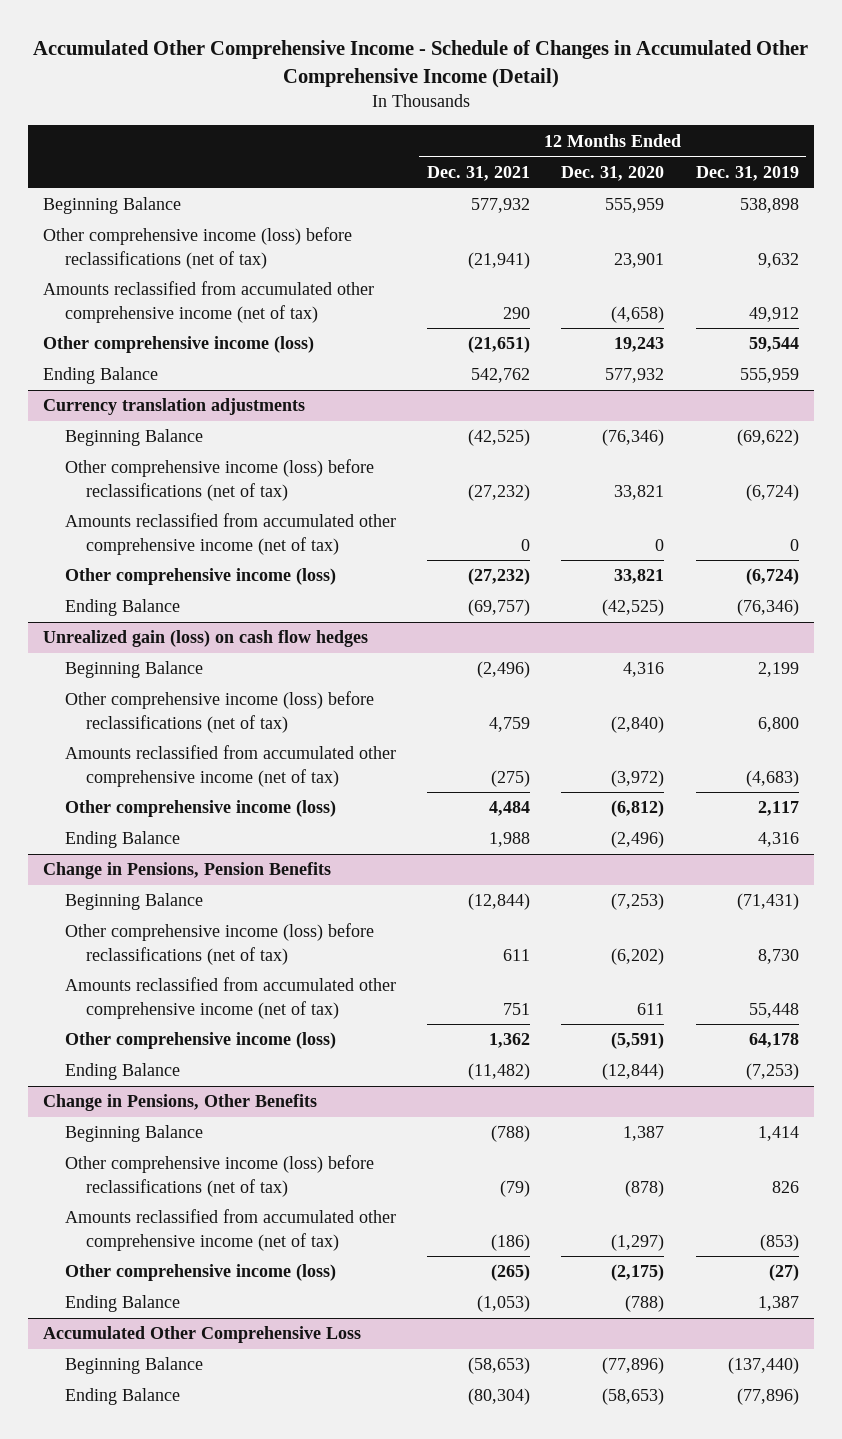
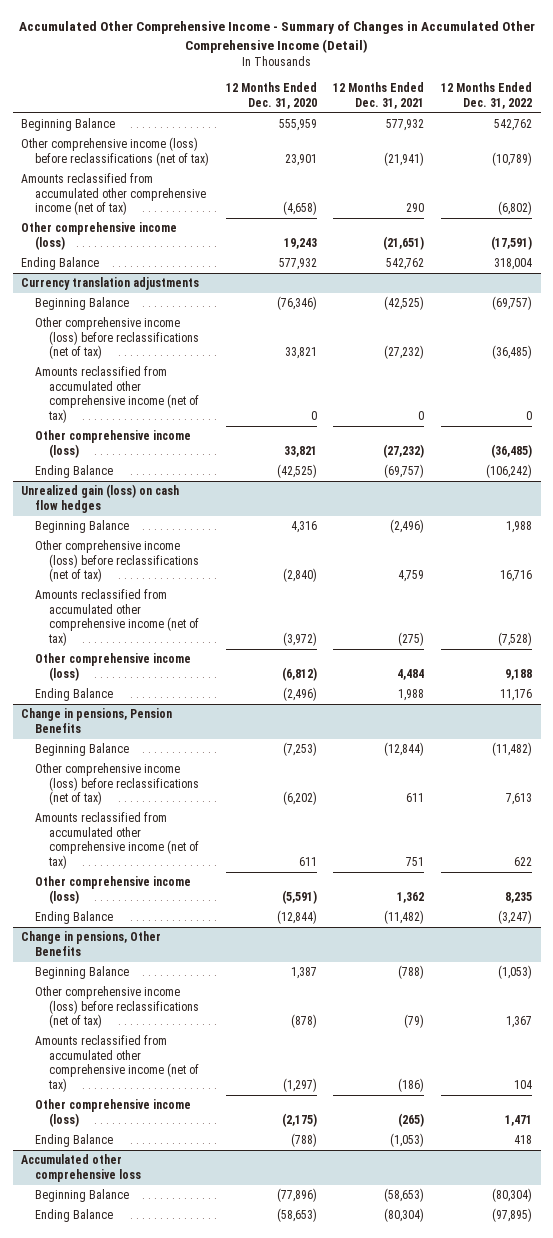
[32,40,808,89] Accumulated Other Comprehensive Income - Schedule of Changes in Accumulated Other Comprehensive Income (Detail) -> [18,21,535,53] Accumulated Other Comprehensive Income - Summary of Changes in Accumulated Other Comprehensive Income (Detail)
[695,166,799,182] Dec. 31, 2019 -> none
none -> [441,82,533,109] 12 Months Ended Dec. 31, 2022
[43,862,332,880] Change in Pensions, Pension Benefits -> [21,708,173,733] Change in pensions, Pension Benefits
[43,1094,318,1112] Change in Pensions, Other Benefits -> [21,931,162,956] Change in pensions, Other Benefits
[43,1326,362,1344] Accumulated Other Comprehensive Loss -> [21,1154,141,1182] Accumulated other comprehensive loss

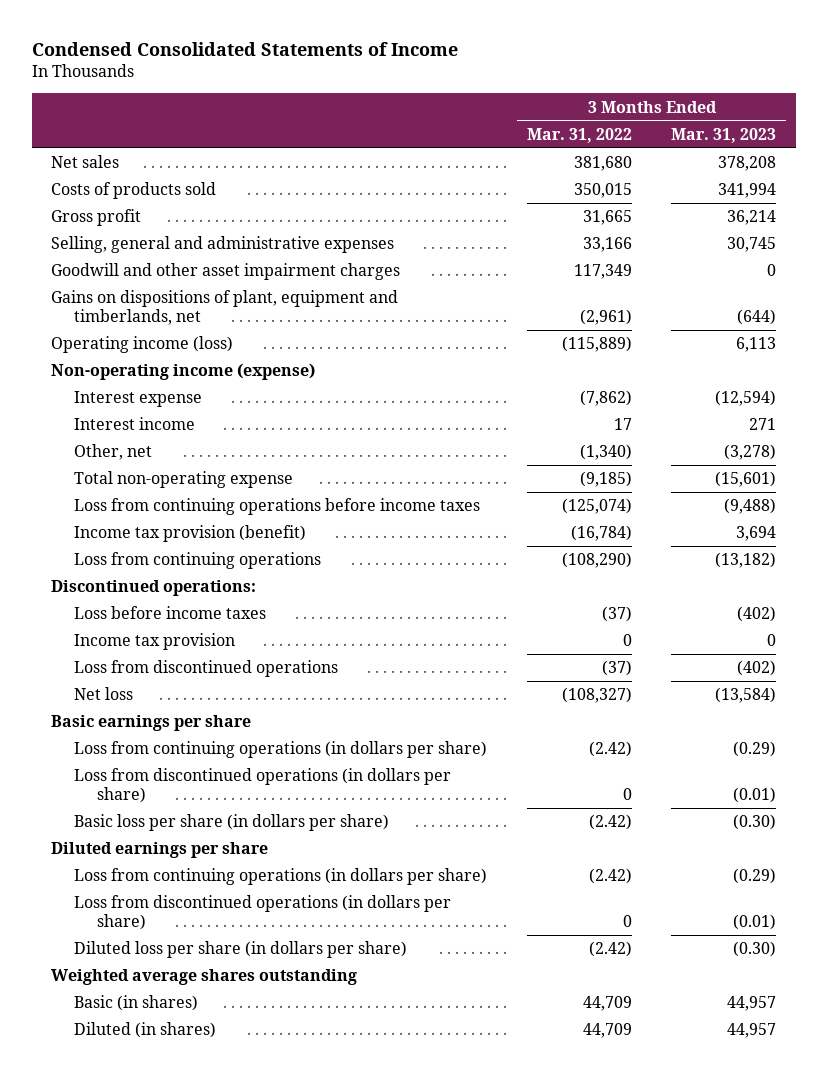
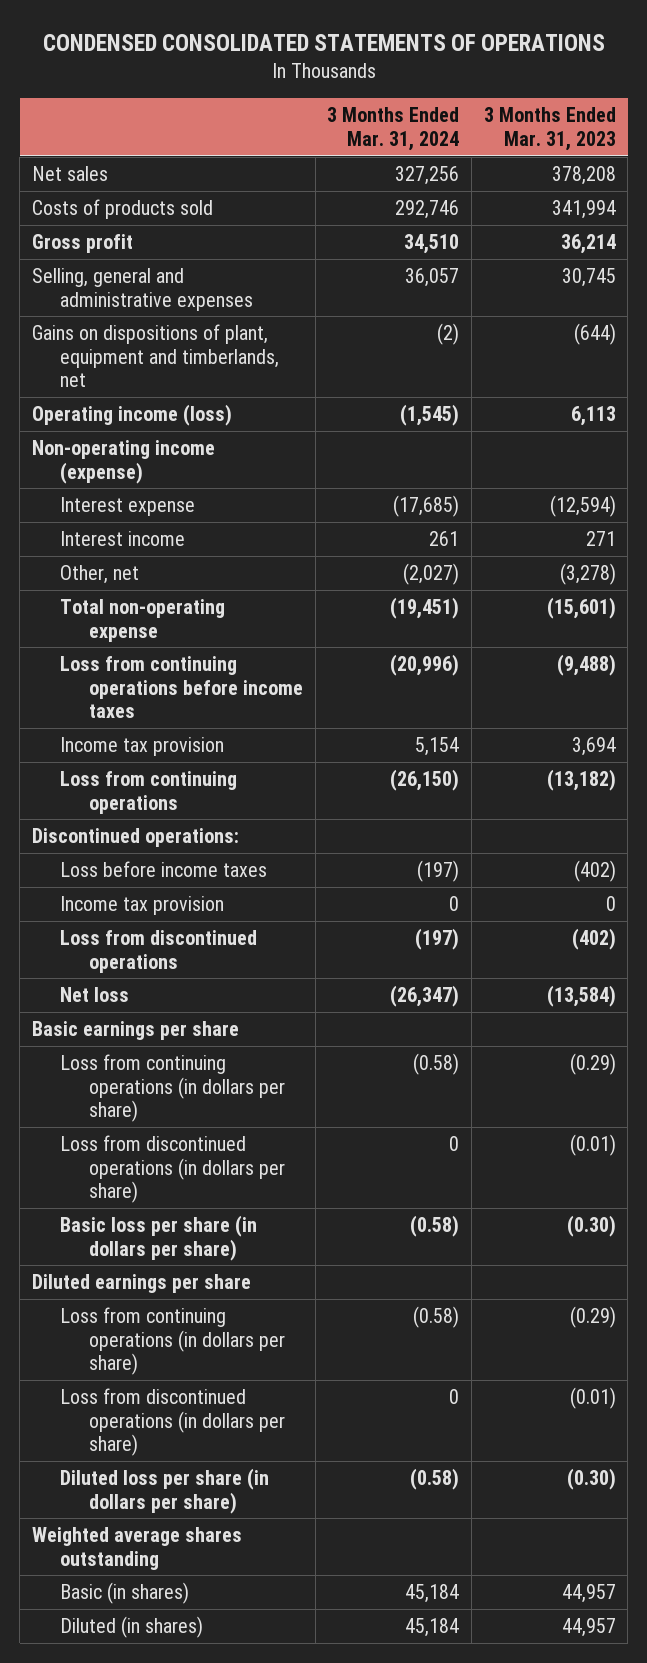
[31,42,458,57] Condensed Consolidated Statements of Income -> [42,33,605,51] CONDENSED CONSOLIDATED STATEMENTS OF OPERATIONS
[526,127,632,143] Mar. 31, 2022 -> none
none -> [327,107,460,151] 3 Months Ended Mar. 31, 2024
[51,263,401,281] Goodwill and other asset impairment charges -> none
[74,525,307,543] Income tax provision (benefit) -> [60,736,225,756] Income tax provision

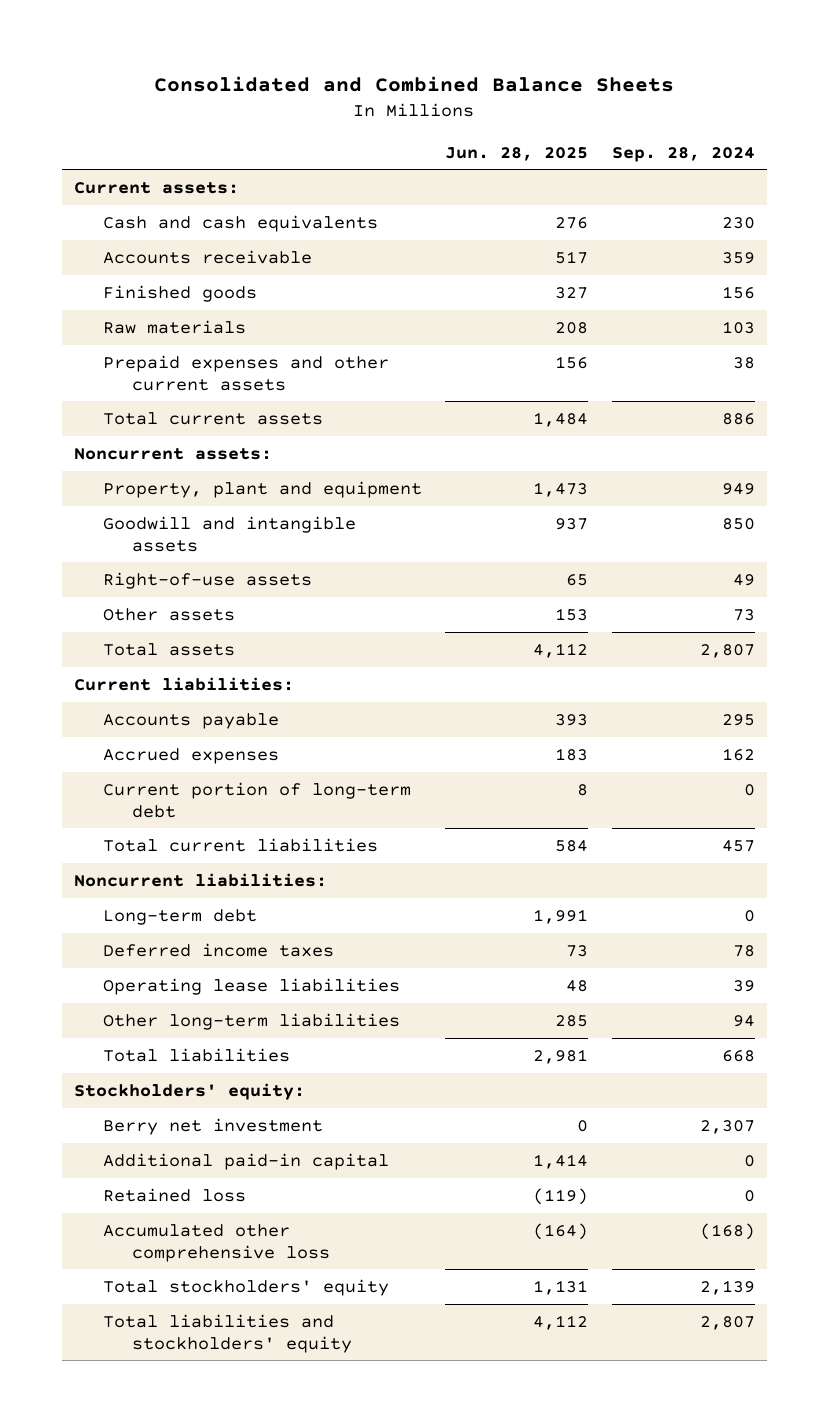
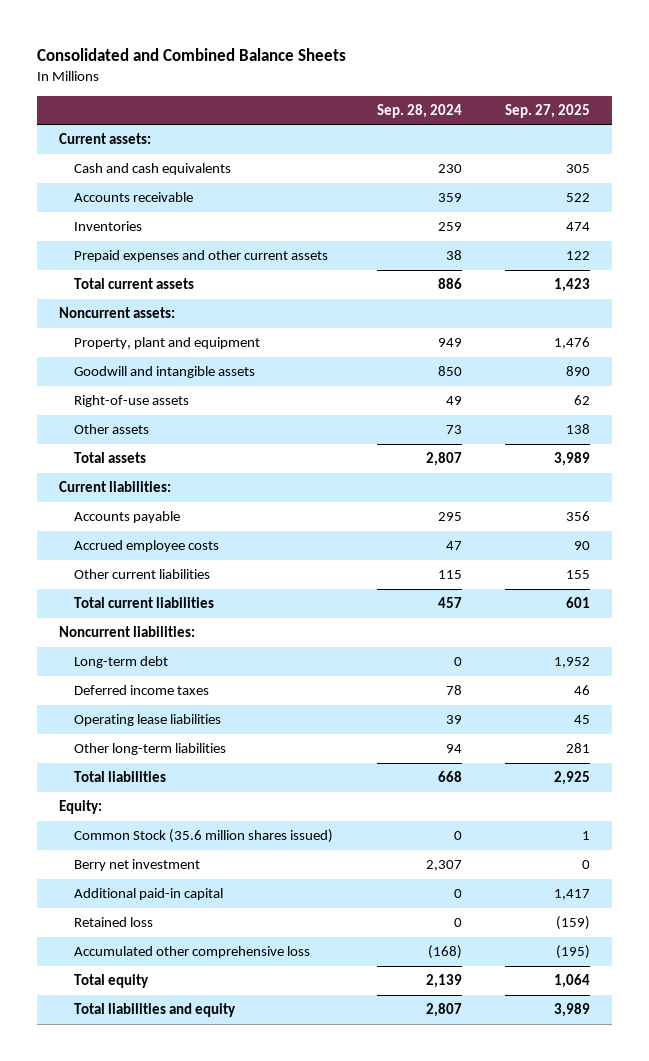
[445,146,589,161] Jun. 28, 2025 -> none
none -> [504,103,590,118] Sep. 27, 2025
[102,284,257,302] Finished goods -> none
[102,319,246,334] Raw materials -> none
none -> [74,221,143,232] Inventories
[102,747,279,764] Accrued expenses -> none
[102,781,411,818] Current portion of long-term debt -> none
none -> [74,540,220,553] Accrued employee costs
none -> [74,569,211,580] Other current liabilities
[73,1082,305,1100] Stockholders' equity: -> [58,800,102,815] Equity:
none -> [74,829,334,844] Common Stock (35.6 million shares issued)
[102,1278,389,1296] Total stockholders' equity -> [74,974,150,989] Total equity
[102,1313,353,1353] Total liabilities and stockholders' equity -> [74,1003,237,1018] Total liabilities and equity

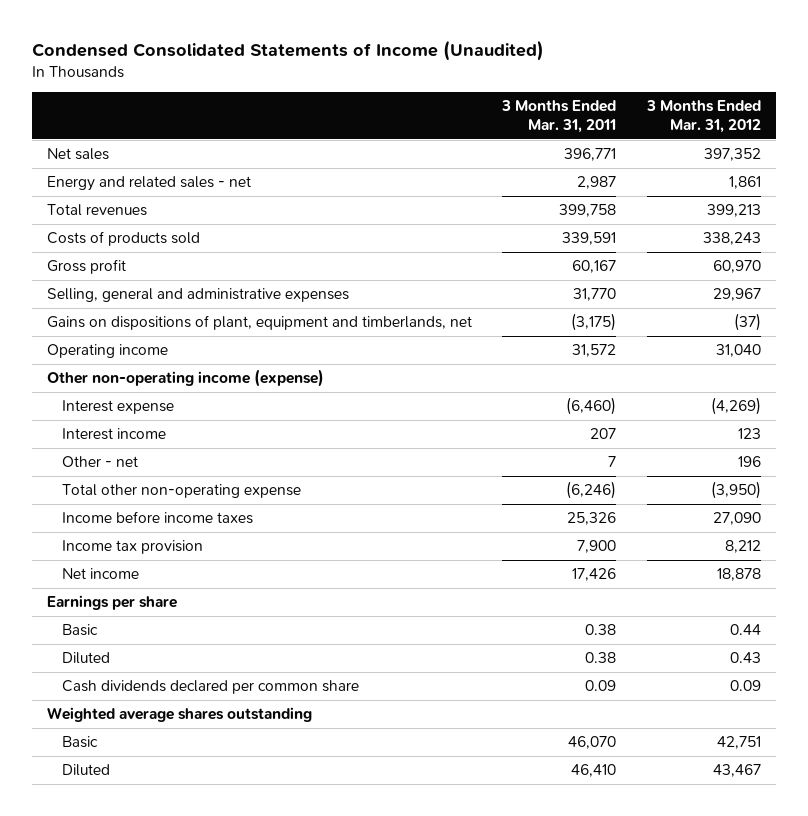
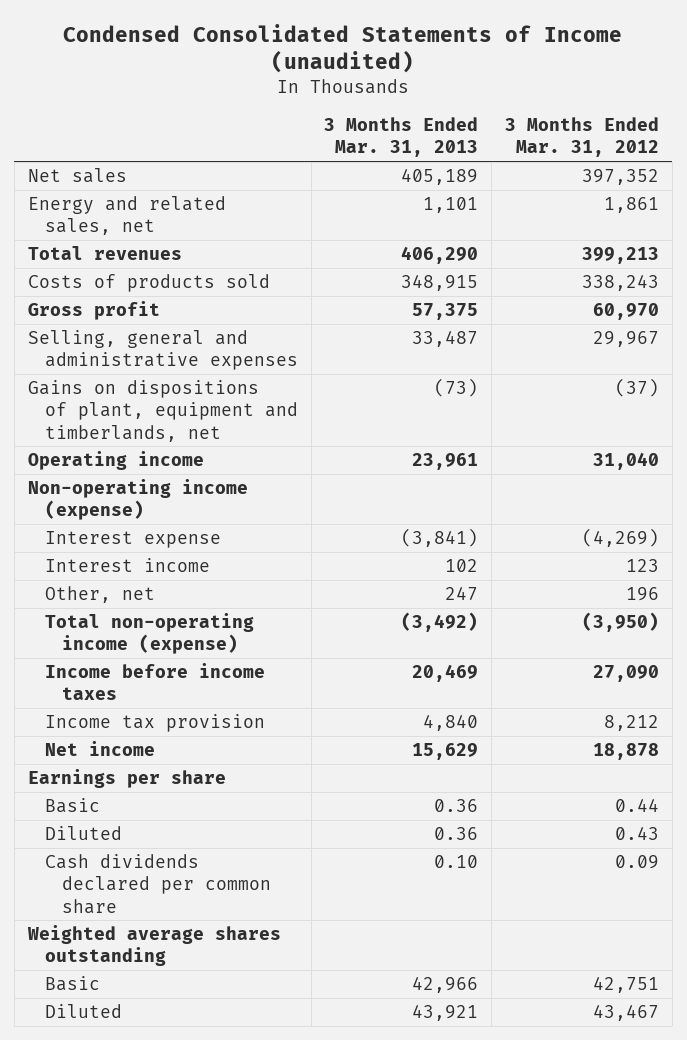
[31,39,544,61] Condensed Consolidated Statements of Income (Unaudited) -> [63,23,623,74] Condensed Consolidated Statements of Income (unaudited)
[501,100,617,133] 3 Months Ended Mar. 31, 2011 -> none
none -> [324,117,479,158] 3 Months Ended Mar. 31, 2013
[46,176,251,192] Energy and related sales - net -> [27,196,226,236] Energy and related sales, net
[46,369,324,388] Other non-operating income (expense) -> [27,479,248,521] Non-operating income (expense)
[62,456,139,468] Other - net -> [44,586,155,604] Other, net
[62,484,302,499] Total other non-operating expense -> [44,613,254,655] Total non-operating income (expense)

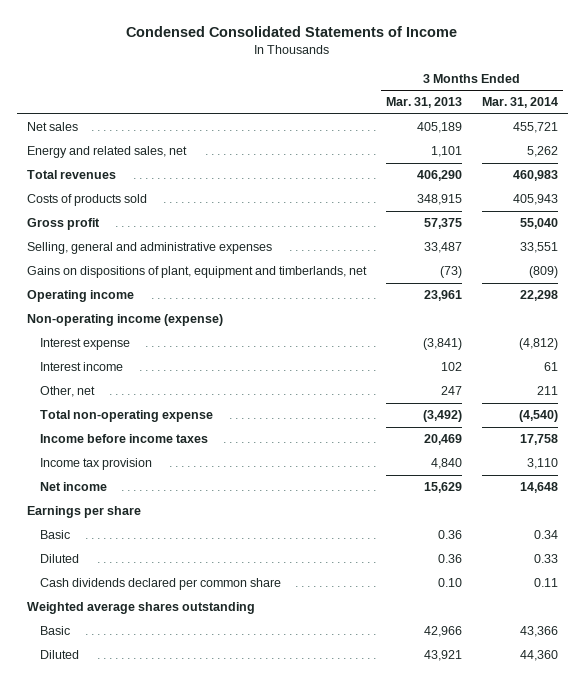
[63,23,623,74] Condensed Consolidated Statements of Income (unaudited) -> [126,25,458,37] Condensed Consolidated Statements of Income
[504,117,659,158] 3 Months Ended Mar. 31, 2012 -> none
none -> [481,97,558,109] Mar. 31, 2014
[44,613,254,655] Total non-operating income (expense) -> [39,410,213,423] Total non-operating expense

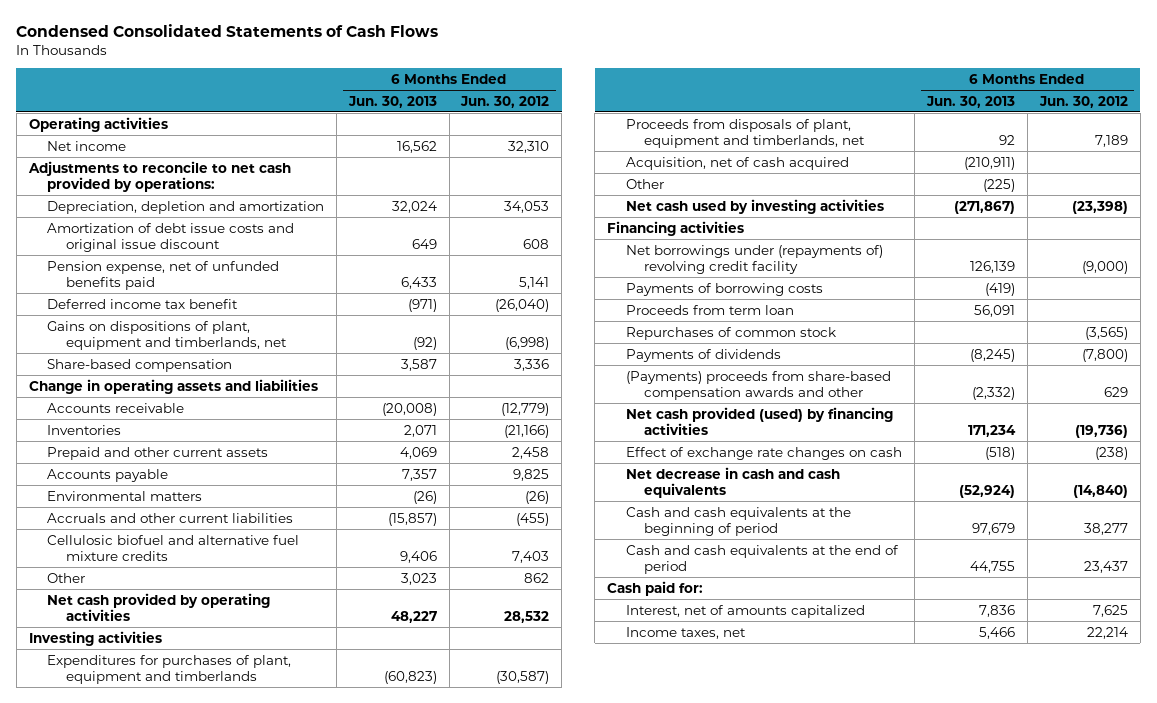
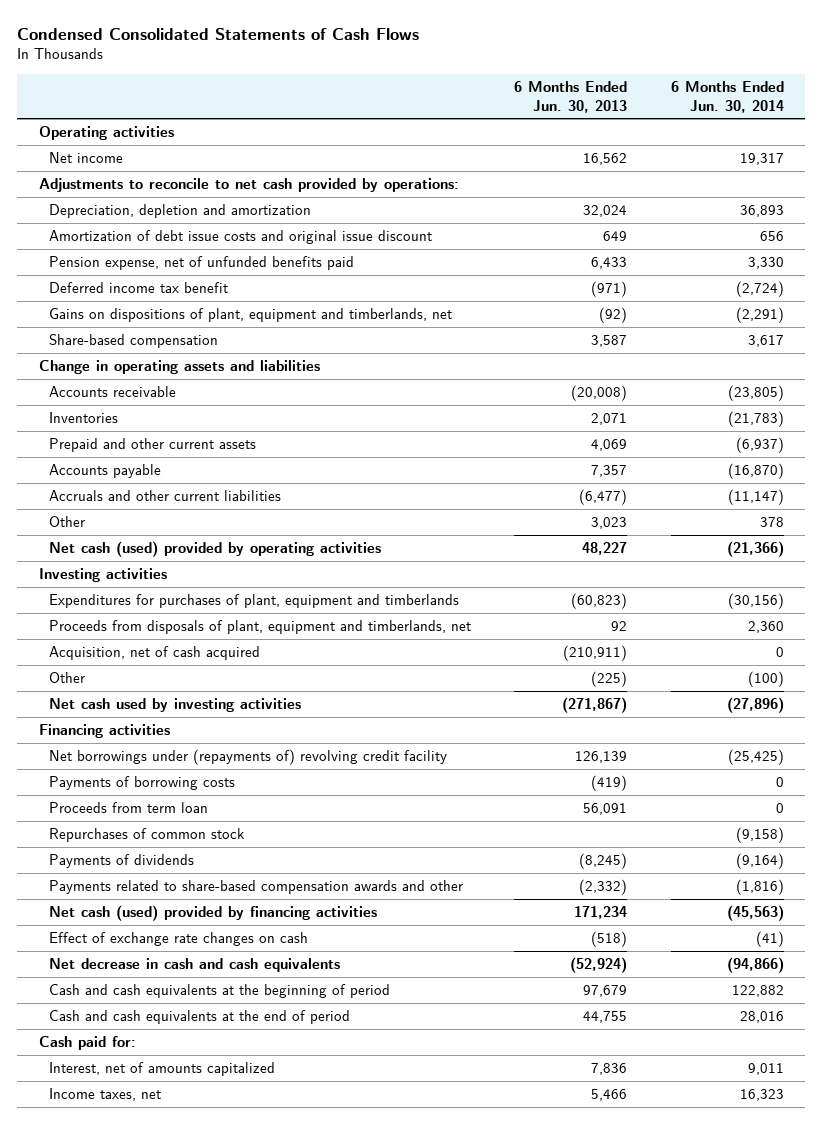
[460,95,550,108] Jun. 30, 2012 -> none
none -> [670,80,784,113] 6 Months Ended Jun. 30, 2014
[47,490,203,501] Environmental matters -> none
[47,534,300,561] Cellulosic biofuel and alternative fuel mixture credits -> none
[387,512,437,526] (15,857) -> [579,489,628,506] (6,477)
[47,592,271,621] Net cash provided by operating activities -> [49,541,382,558] Net cash (used) provided by operating activities
[625,370,891,400] (Payments) proceeds from share-based compensation awards and other -> [49,880,464,895] Payments related to share-based compensation awards and other
[625,406,893,435] Net cash provided (used) by financing activities -> [49,905,378,922] Net cash (used) provided by financing activities

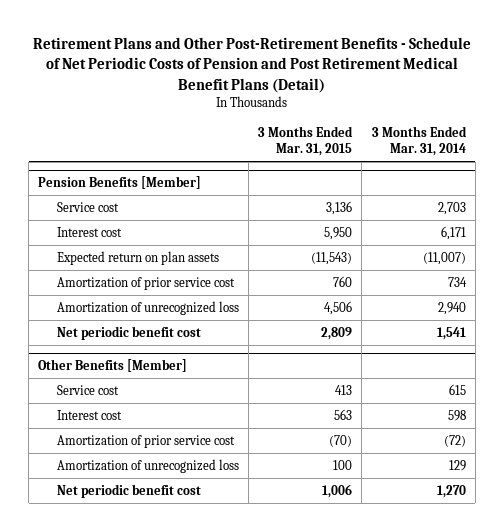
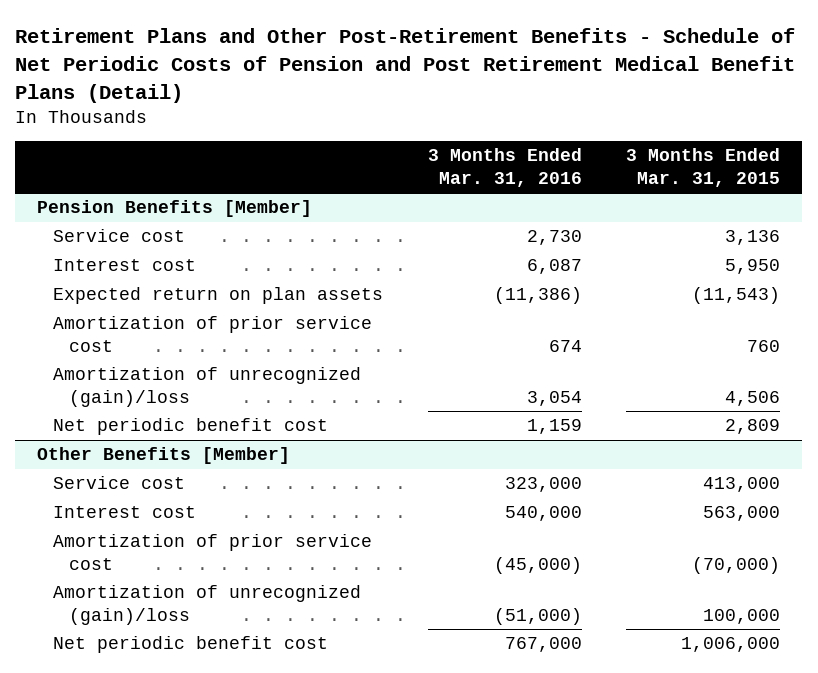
[371,126,467,157] 3 Months Ended Mar. 31, 2014 -> none
none -> [427,148,582,187] 3 Months Ended Mar. 31, 2016
[56,300,239,315] Amortization of unrecognized loss -> [53,367,362,407] Amortization of unrecognized (gain)/loss
[335,384,353,395] 413 -> [703,477,781,493] 413,000
[334,408,353,420] 563 -> [703,506,781,522] 563,000
[329,434,353,447] (70) -> [692,556,781,574] (70,000)
[56,458,239,473] Amortization of unrecognized loss -> [53,585,362,625] Amortization of unrecognized (gain)/loss
[333,459,353,470] 100 -> [703,608,781,624] 100,000
[322,483,353,498] 1,006 -> [681,637,781,653] 1,006,000

